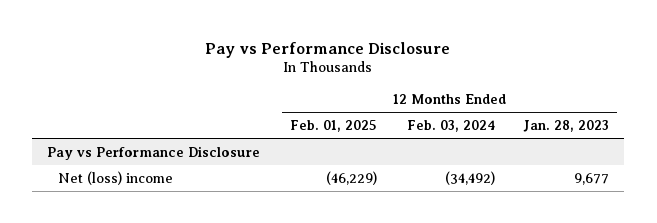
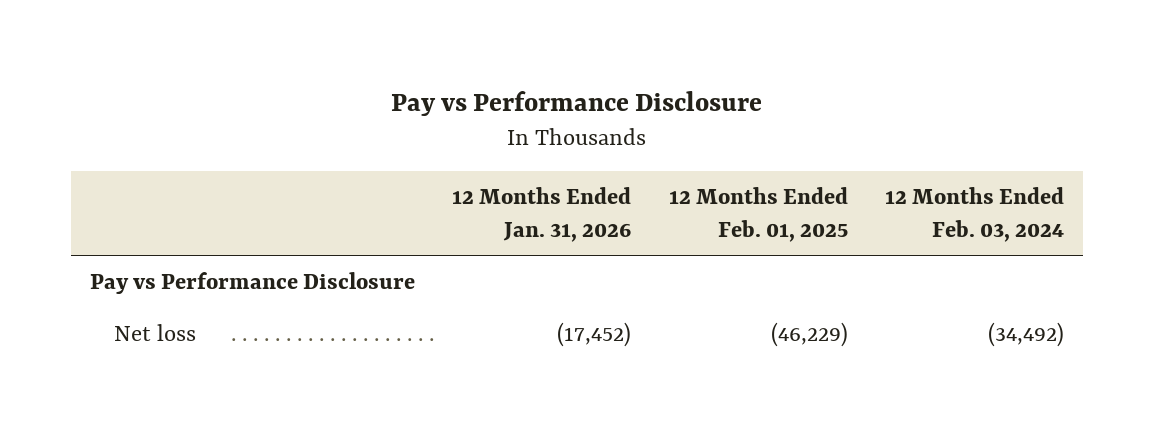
[523,119,610,132] Jan. 28, 2023 -> none
none -> [452,187,632,242] 12 Months Ended Jan. 31, 2026
[57,170,173,185] Net (loss) income -> [114,324,197,342] Net loss

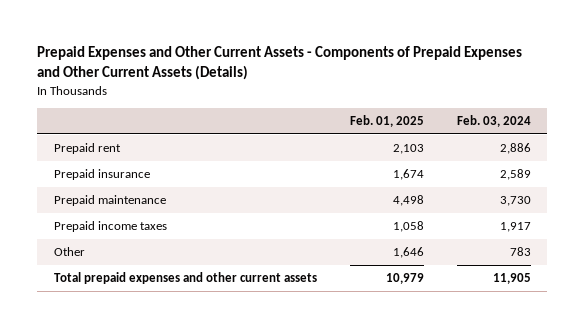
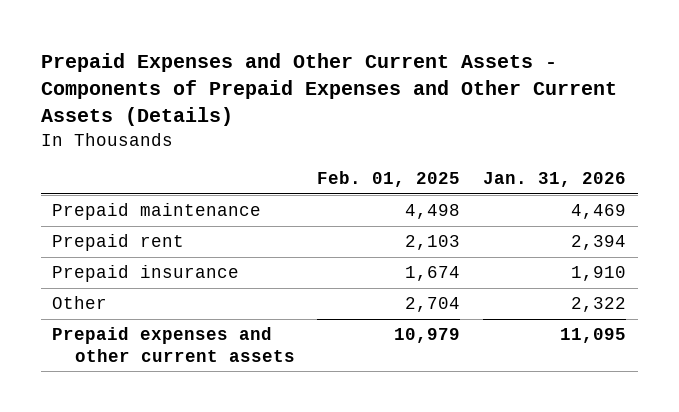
[456,114,531,127] Feb. 03, 2024 -> none
none -> [483,172,627,188] Jan. 31, 2026
[53,195,166,207] Prepaid maintenance -> [52,203,262,221] Prepaid maintenance
[53,221,167,233] Prepaid income taxes -> none
[392,247,424,259] 1,646 -> [405,297,461,313] 2,704
[53,272,317,285] Total prepaid expenses and other current assets -> [52,327,295,362] Prepaid expenses and other current assets

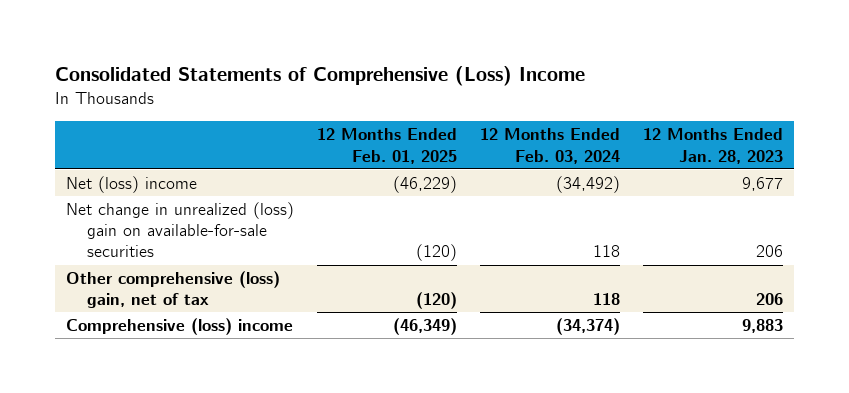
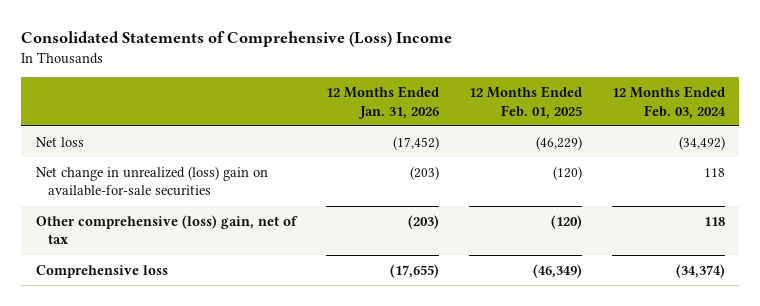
[642,128,783,164] 12 Months Ended Jan. 28, 2023 -> none
none -> [326,85,440,119] 12 Months Ended Jan. 31, 2026
[66,175,198,193] Net (loss) income -> [35,136,84,147] Net loss
[66,317,294,335] Comprehensive (loss) income -> [35,264,168,278] Comprehensive loss

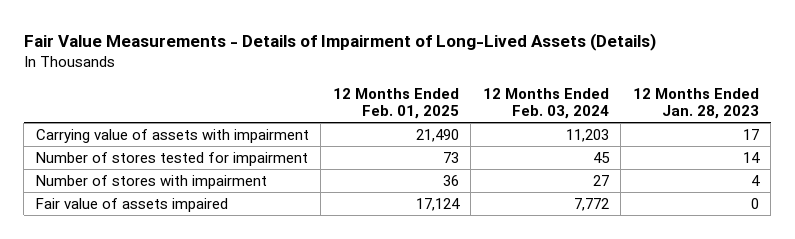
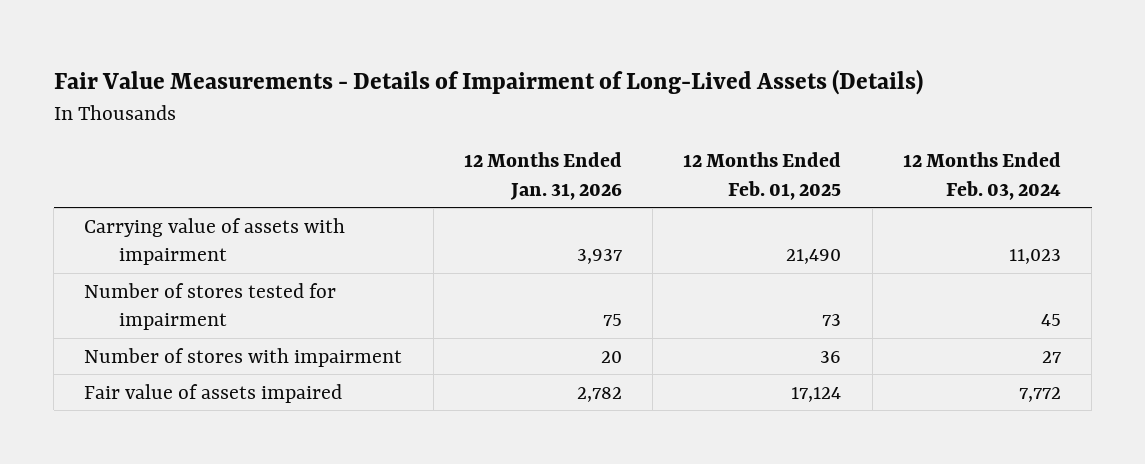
[632,87,759,120] 12 Months Ended Jan. 28, 2023 -> none
none -> [463,152,622,200] 12 Months Ended Jan. 31, 2026
[565,128,609,142] 11,203 -> [1008,248,1061,264] 11,023

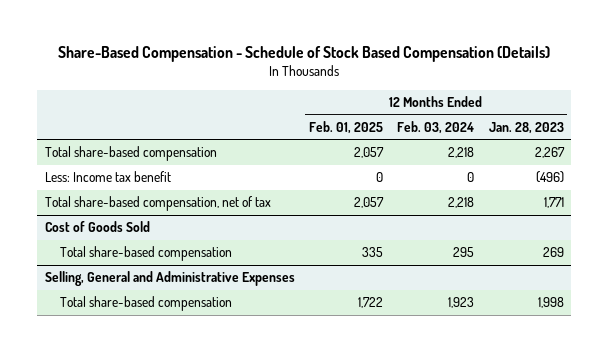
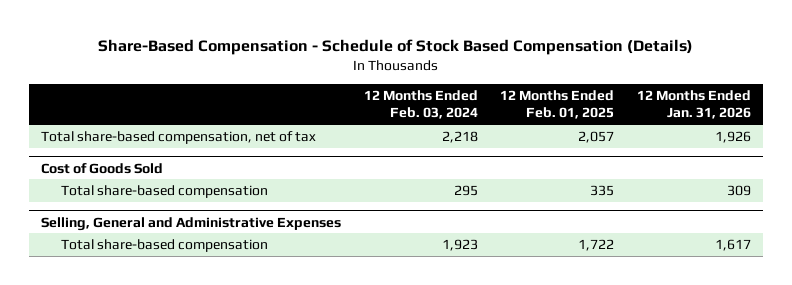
[488,121,564,134] Jan. 28, 2023 -> none
none -> [637,90,752,120] 12 Months Ended Jan. 31, 2026
[44,146,217,162] Total share-based compensation -> none
[44,171,171,183] Less: Income tax benefit -> none

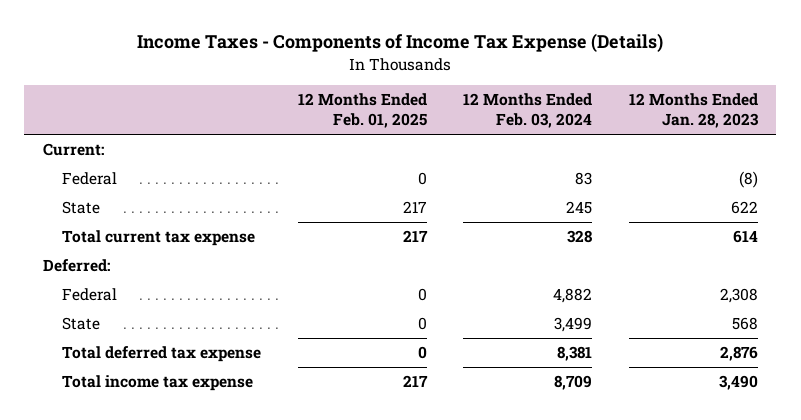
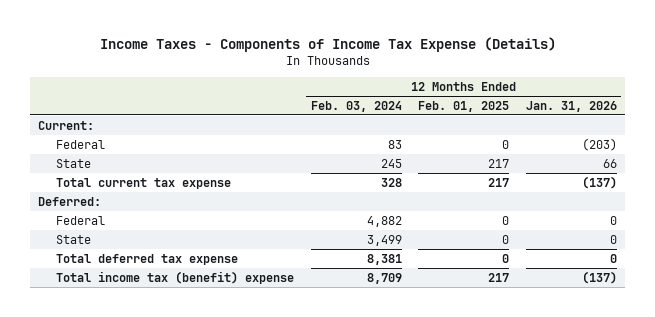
[629,93,760,129] 12 Months Ended Jan. 28, 2023 -> none
none -> [525,100,617,112] Jan. 31, 2026
[62,375,254,392] Total income tax expense -> [55,270,294,284] Total income tax (benefit) expense

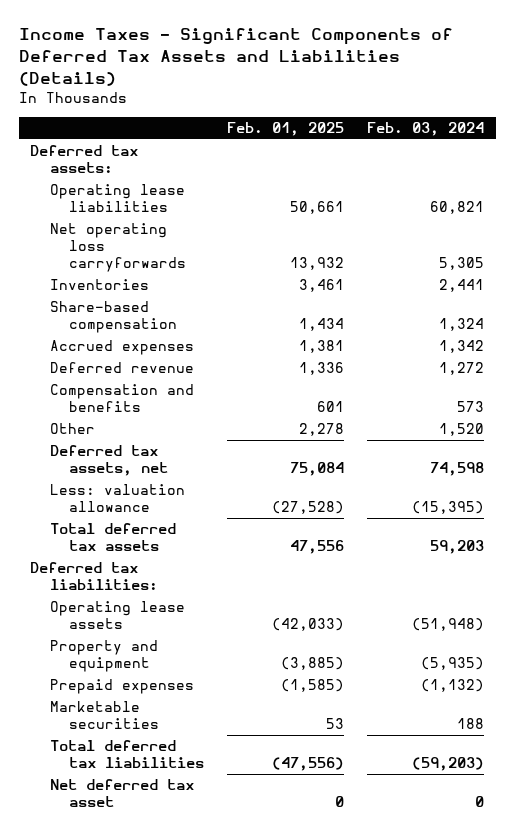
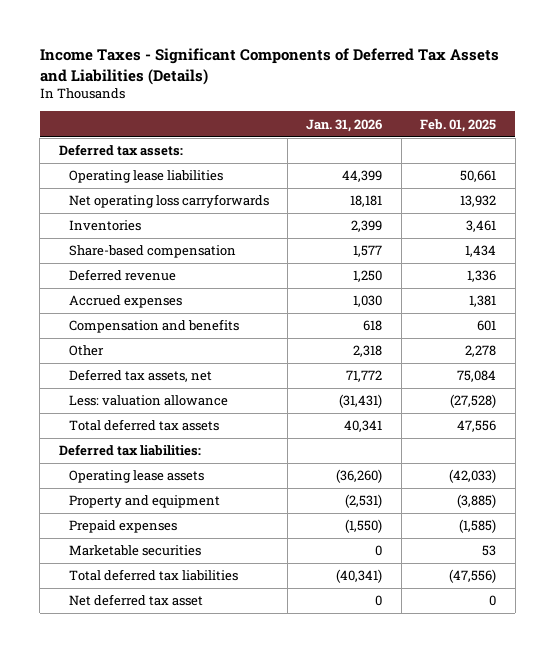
[367,122,485,137] Feb. 03, 2024 -> none
none -> [306,118,383,132] Jan. 31, 2026
[49,340,194,356] Accrued expenses -> [68,295,182,309] Accrued expenses

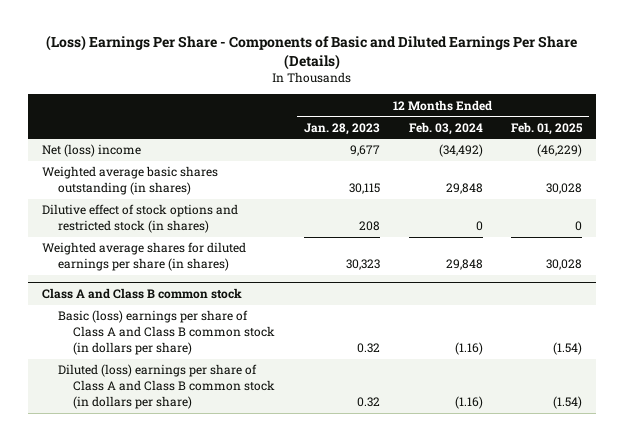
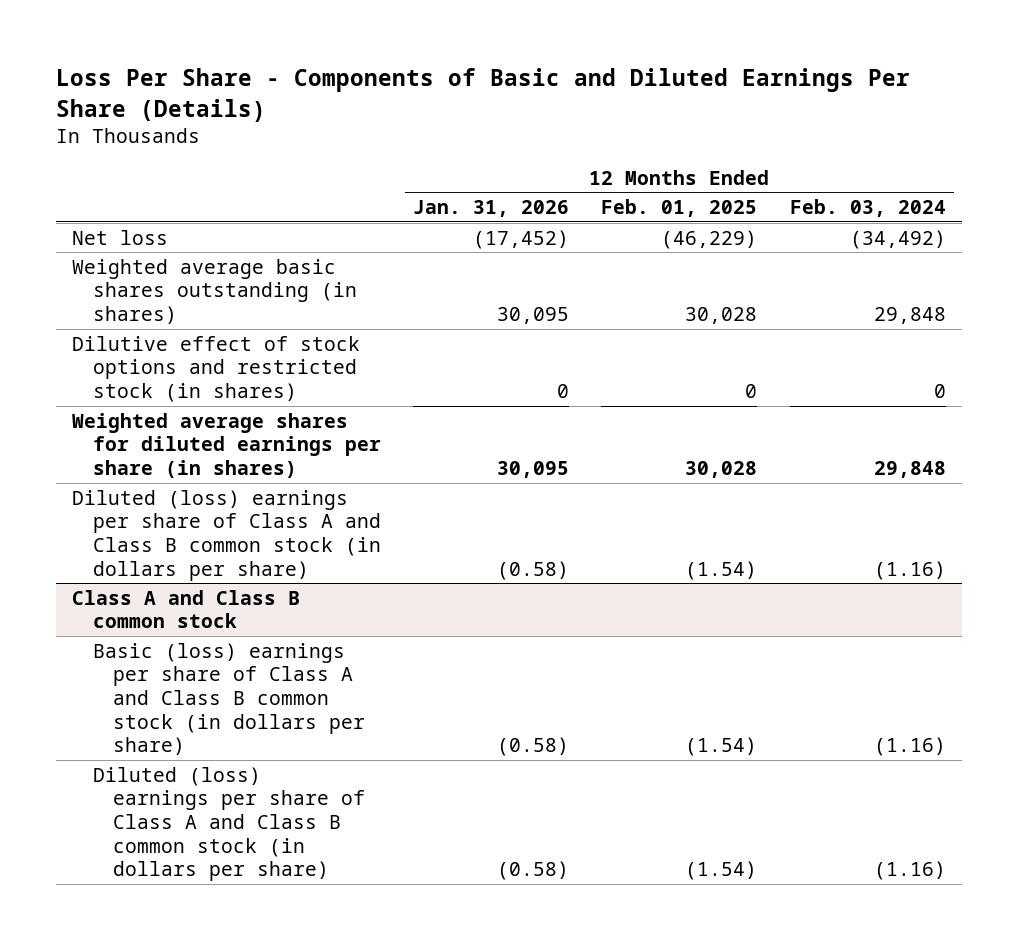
[46,34,578,70] (Loss) Earnings Per Share - Components of Basic and Diluted Earnings Per Share (Details) -> [55,68,910,122] Loss Per Share - Components of Basic and Diluted Earnings Per Share (Details)
[303,122,380,135] Jan. 28, 2023 -> none
none -> [412,200,569,218] Jan. 31, 2026
[42,144,142,158] Net (loss) income -> [71,229,168,245] Net loss
none -> [71,489,381,581] Diluted (loss) earnings per share of Class A and Class B common stock (in dollars per share)

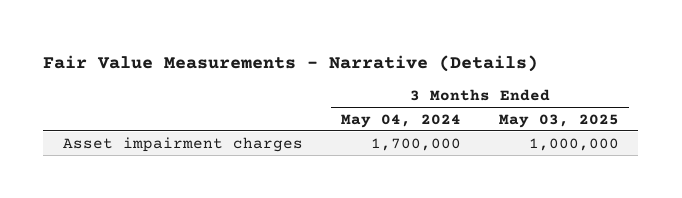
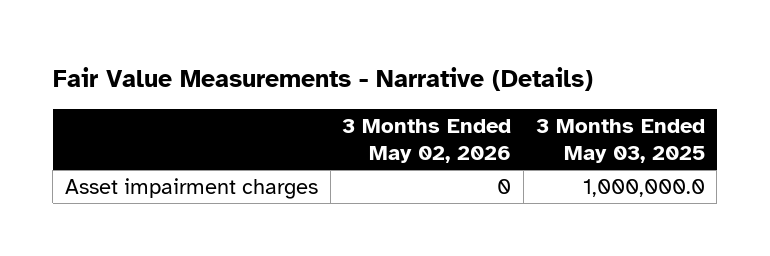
[340,113,461,128] May 04, 2024 -> none
none -> [342,118,512,163] 3 Months Ended May 02, 2026
[529,138,620,152] 1,000,000 -> [582,179,705,198] 1,000,000.0

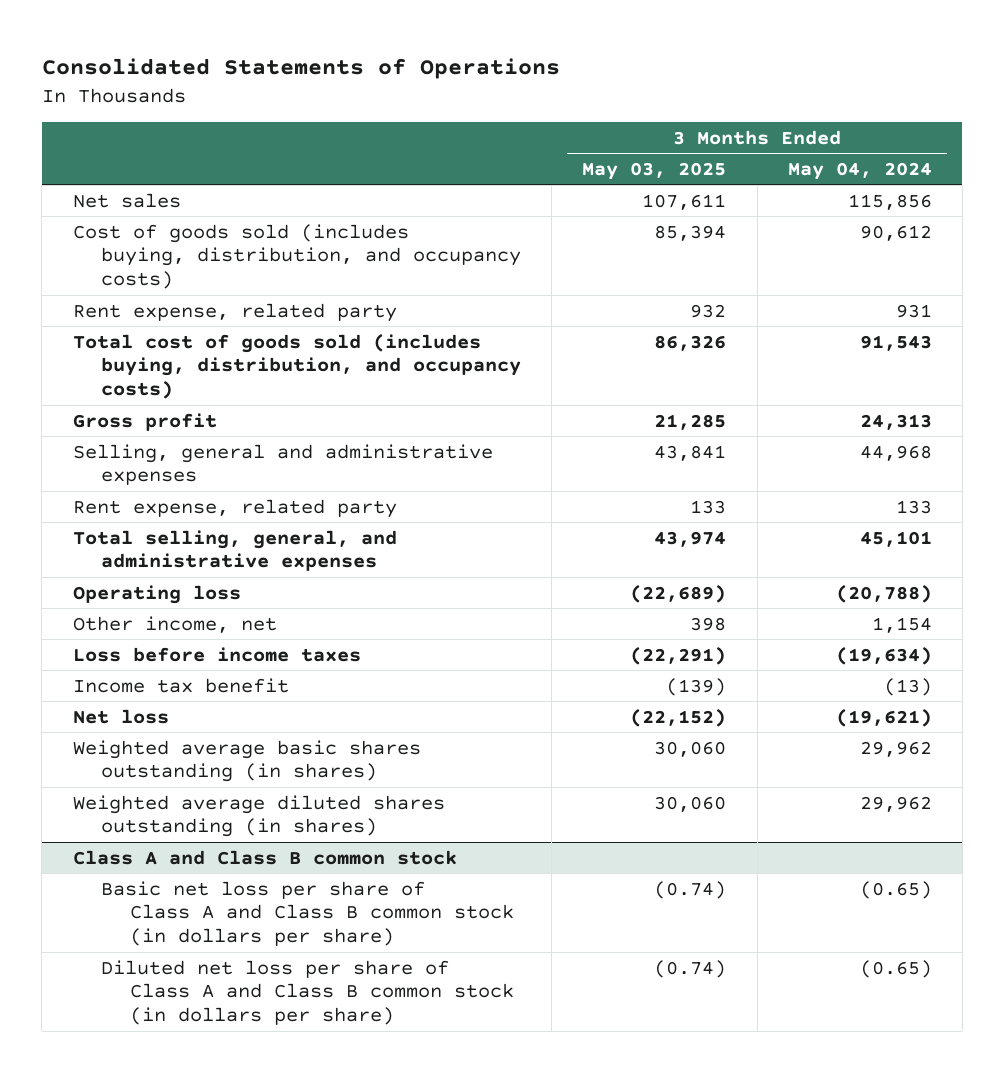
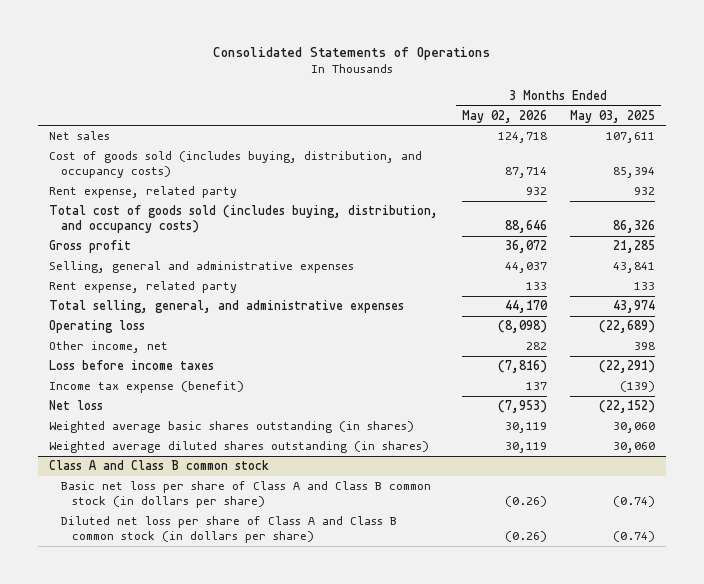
[787,161,932,180] May 04, 2024 -> none
none -> [461,109,547,123] May 02, 2026
[72,677,289,693] Income tax benefit -> [49,381,245,394] Income tax expense (benefit)

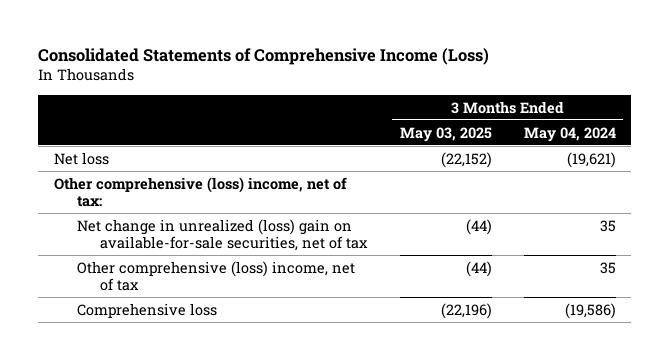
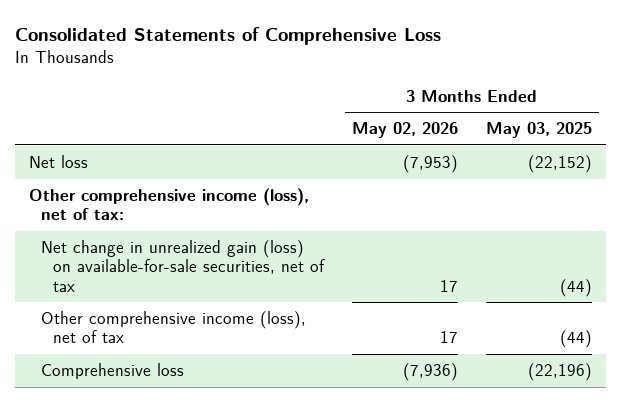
[38,47,490,65] Consolidated Statements of Comprehensive Income (Loss) -> [15,26,442,45] Consolidated Statements of Comprehensive Loss
[523,126,616,142] May 04, 2024 -> none
none -> [351,122,458,139] May 02, 2026
[54,176,348,207] Other comprehensive (loss) income, net of tax: -> [29,188,310,221] Other comprehensive income (loss), net of tax:
[77,218,369,251] Net change in unrealized (loss) gain on available-for-sale securities, net of tax -> [40,240,325,292] Net change in unrealized gain (loss) on available-for-sale securities, net of tax
[77,260,356,291] Other comprehensive (loss) income, net of tax -> [40,311,306,344] Other comprehensive income (loss), net of tax

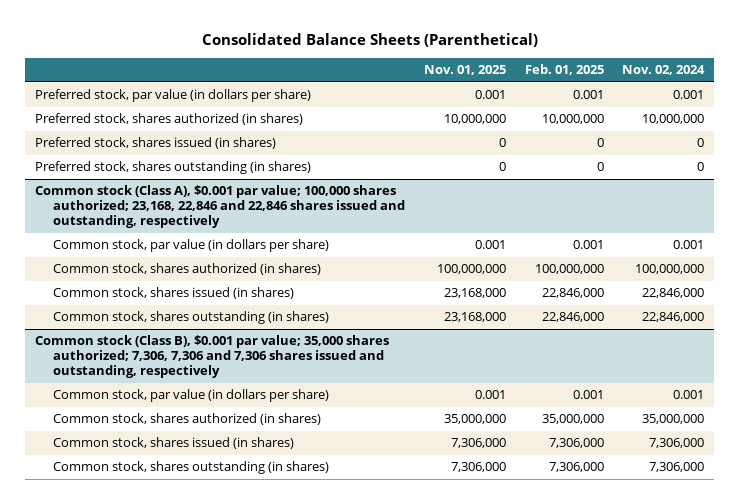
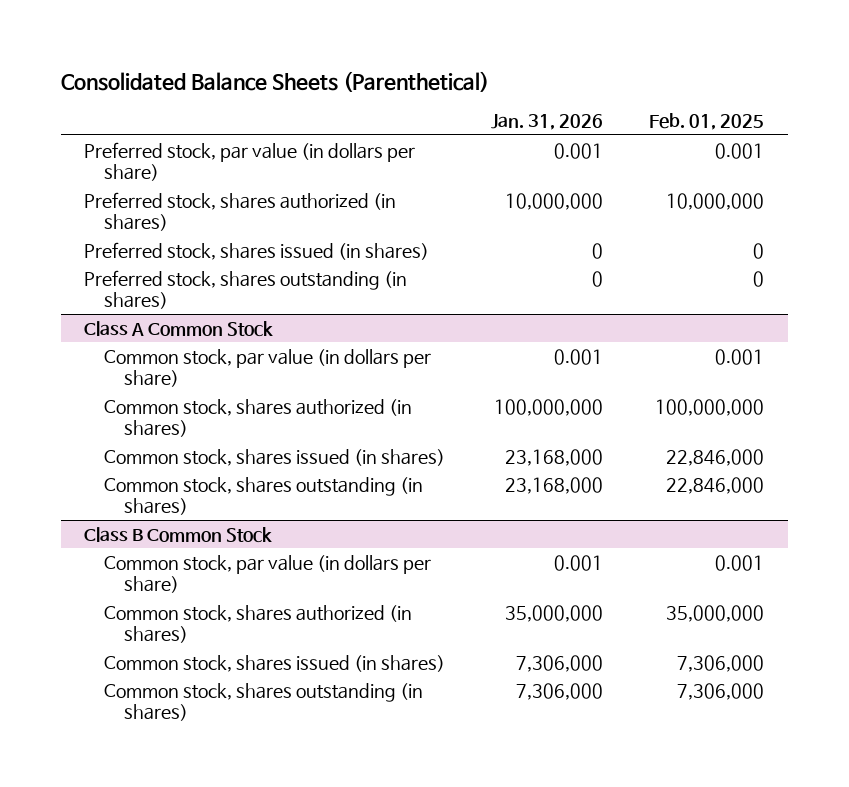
[423,65,506,76] Nov. 01, 2025 -> none
[622,65,706,76] Nov. 02, 2024 -> none
none -> [491,113,604,130] Jan. 31, 2026
[34,185,406,229] Common stock (Class A), $0.001 par value; 100,000 shares authorized; 23,168, 22,846 and 22,846 shares issued and outstanding, respectively -> [84,320,274,337] Class A Common Stock
[34,335,389,379] Common stock (Class B), $0.001 par value; 35,000 shares authorized; 7,306, 7,306 and 7,306 shares issued and outstanding, respectively -> [84,526,273,543] Class B Common Stock

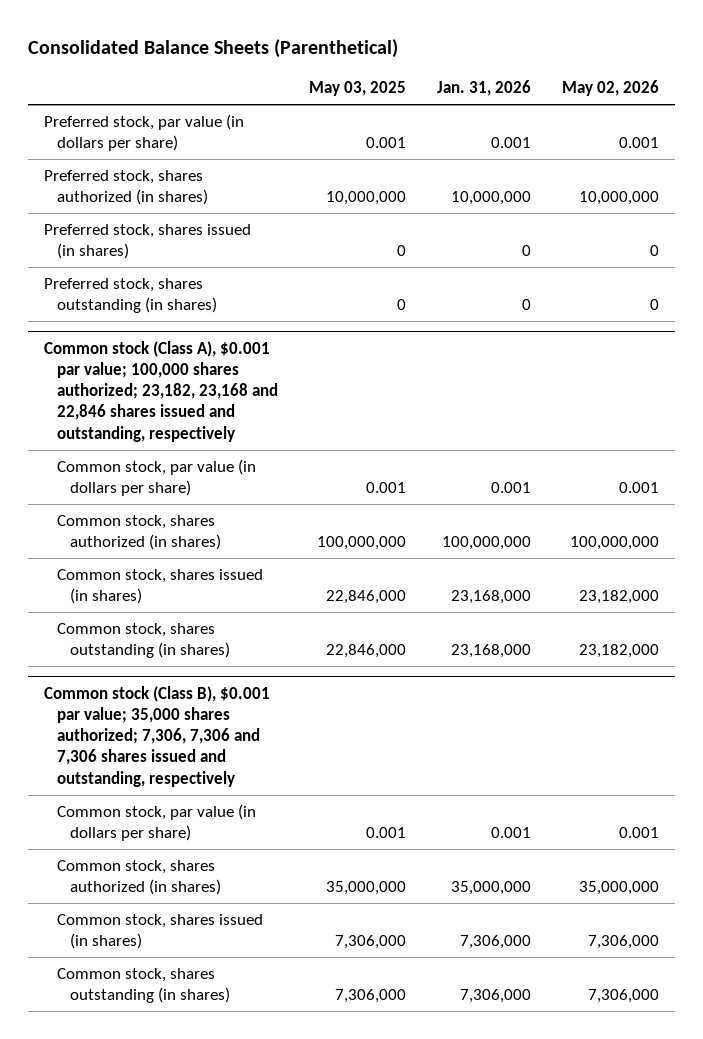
[649,112,765,130] Feb. 01, 2025 -> none
none -> [309,81,407,97] May 03, 2025
none -> [562,80,660,97] May 02, 2026
[84,320,274,337] Class A Common Stock -> [43,340,278,442] Common stock (Class A), $0.001 par value; 100,000 shares authorized; 23,182, 23,168 and 22,846 shares issued and outstanding, respectively
[84,526,273,543] Class B Common Stock -> [43,685,270,787] Common stock (Class B), $0.001 par value; 35,000 shares authorized; 7,306, 7,306 and 7,306 shares issued and outstanding, respectively

